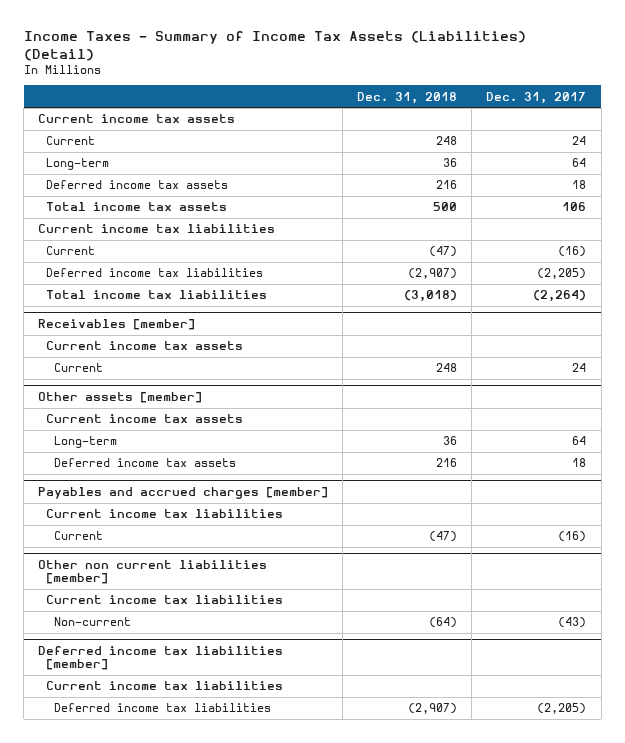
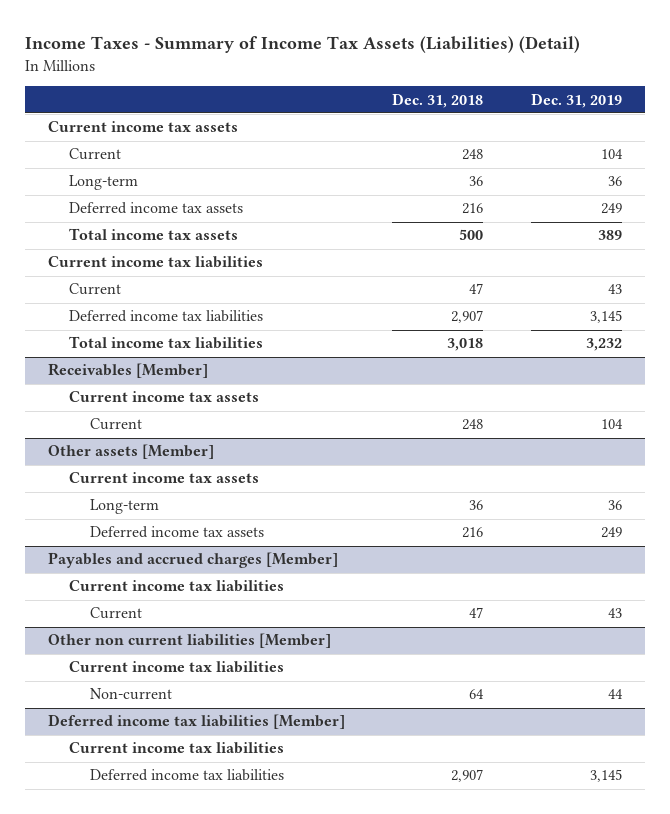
[486,91,587,104] Dec. 31, 2017 -> none
none -> [530,92,622,108] Dec. 31, 2019
[429,246,458,258] (47) -> [469,283,484,295] 47
[408,268,458,280] (2,907) -> [451,310,484,324] 2,907
[404,290,458,303] (3,018) -> [447,338,484,352] 3,018
[38,319,196,331] Receivables [member] -> [48,363,209,379] Receivables [Member]
[38,392,203,404] Other assets [member] -> [48,444,215,460] Other assets [Member]
[38,487,329,500] Payables and accrued charges [member] -> [48,552,339,569] Payables and accrued charges [Member]
[429,531,458,543] (47) -> [469,607,484,619] 47
[38,560,268,585] Other non current liabilities [member] -> [48,633,332,649] Other non current liabilities [Member]
[429,617,458,629] (64) -> [469,689,485,700] 64
[38,646,284,671] Deferred income tax liabilities [member] -> [48,714,346,730] Deferred income tax liabilities [Member]
[408,703,458,715] (2,907) -> [451,769,484,783] 2,907

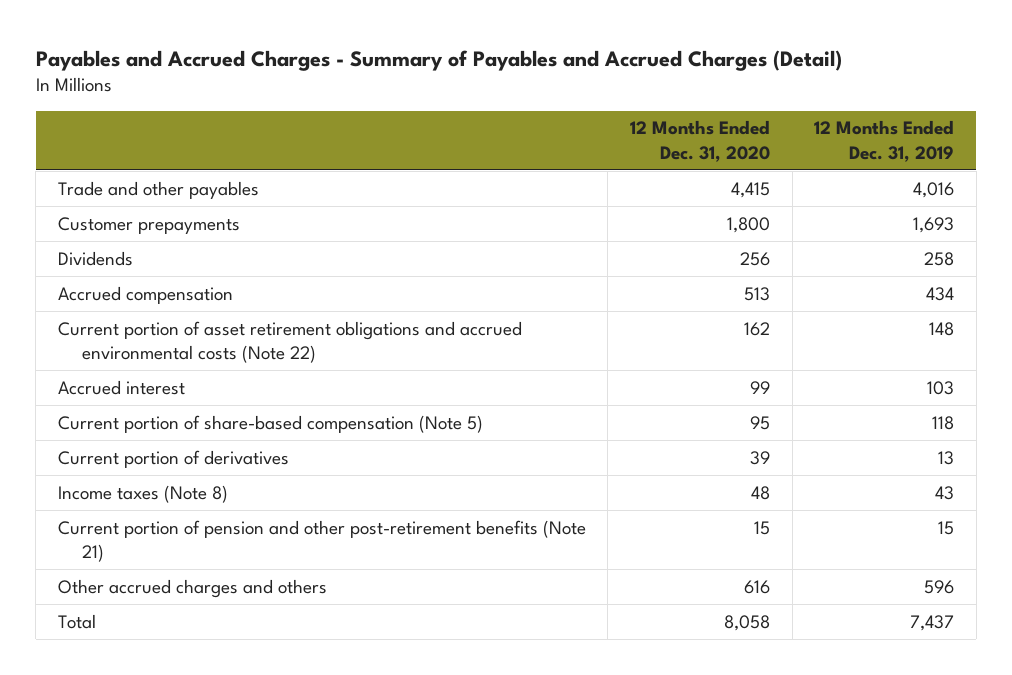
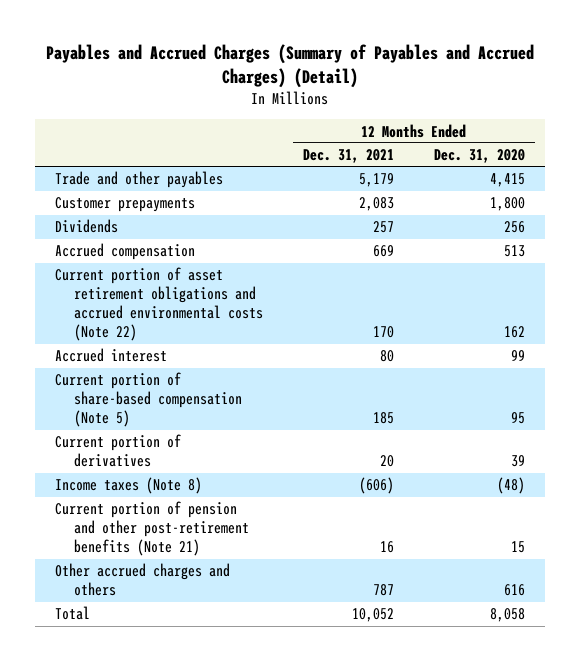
[35,49,842,71] Payables and Accrued Charges - Summary of Payables and Accrued Charges (Detail) -> [45,43,534,88] Payables and Accrued Charges (Summary of Payables and Accrued Charges) (Detail)
[814,120,955,162] 12 Months Ended Dec. 31, 2019 -> none
none -> [302,149,394,164] Dec. 31, 2021
[750,485,770,500] 48 -> [497,477,526,495] (48)

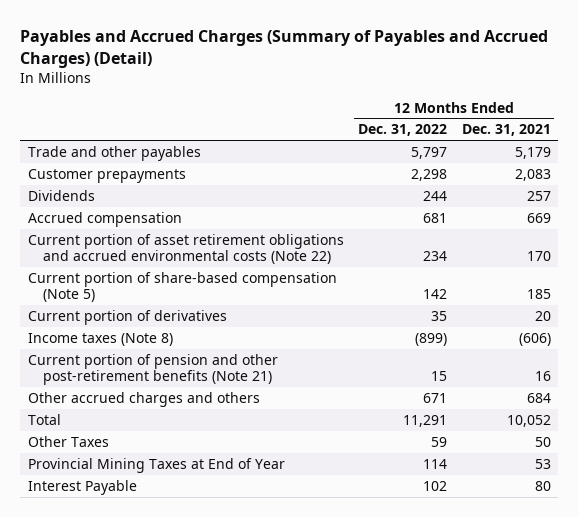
[434,149,526,164] Dec. 31, 2020 -> none
none -> [358,124,448,137] Dec. 31, 2022
[54,348,167,363] Accrued interest -> none
[372,584,394,597] 787 -> [526,392,551,403] 684
none -> [27,435,109,447] Other Taxes
none -> [27,457,285,473] Provincial Mining Taxes at End of Year
none -> [27,479,137,495] Interest Payable

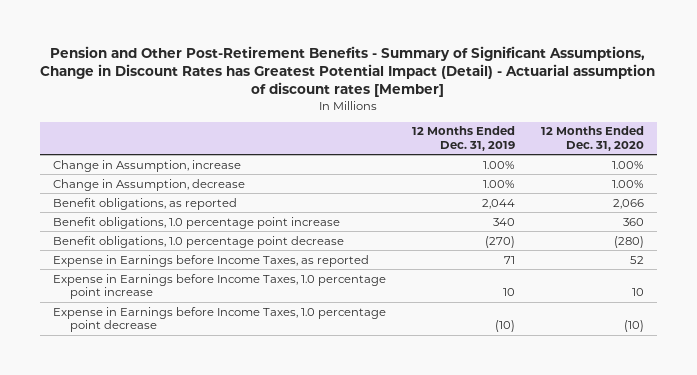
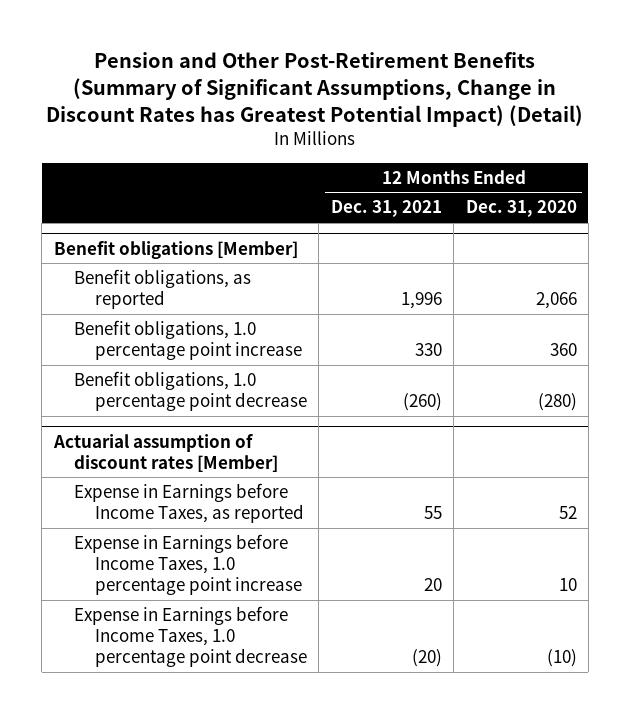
[40,45,656,98] Pension and Other Post-Retirement Benefits - Summary of Significant Assumptions, Change in Discount Rates has Greatest Potential Impact (Detail) - Actuarial assumption of discount rates [Member] -> [46,52,584,127] Pension and Other Post-Retirement Benefits (Summary of Significant Assumptions, Change in Discount Rates has Greatest Potential Impact) (Detail)
[411,126,515,151] 12 Months Ended Dec. 31, 2019 -> none
none -> [330,200,442,218] Dec. 31, 2021
[52,159,241,172] Change in Assumption, increase -> none
[52,178,245,191] Change in Assumption, decrease -> none
none -> [53,240,298,259] Benefit obligations [Member]
none -> [52,433,279,472] Actuarial assumption of discount rates [Member]

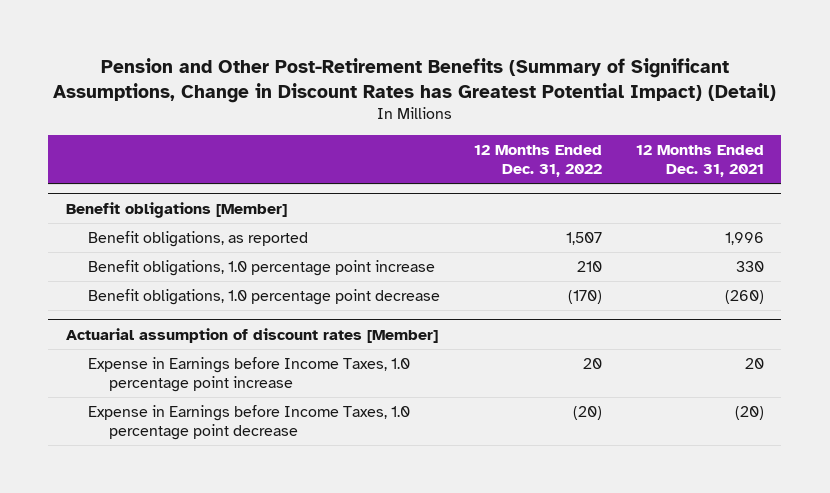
[465,200,577,218] Dec. 31, 2020 -> none
none -> [473,144,602,178] 12 Months Ended Dec. 31, 2022
[74,483,305,524] Expense in Earnings before Income Taxes, as reported -> none

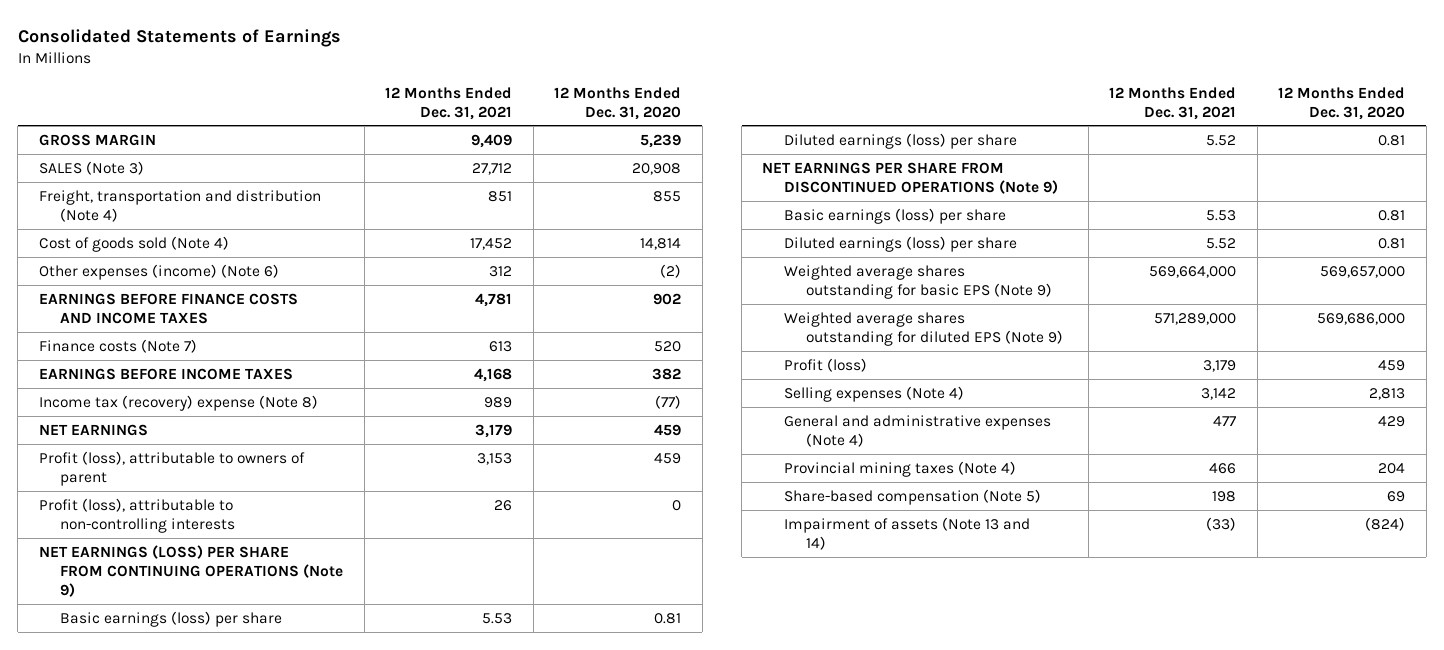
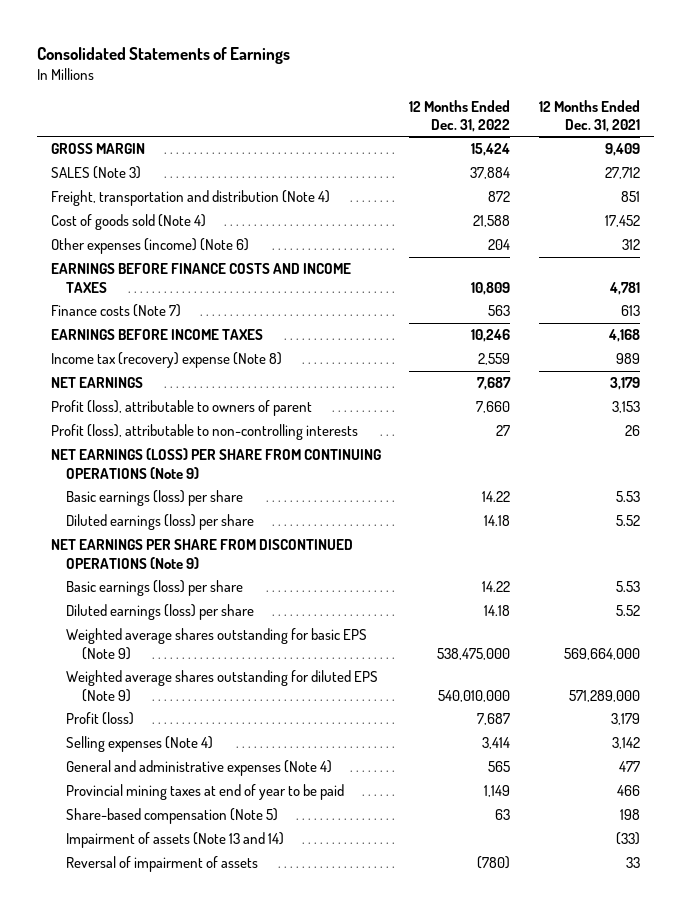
[554,86,682,120] 12 Months Ended Dec. 31, 2020 -> none
none -> [409,99,511,132] 12 Months Ended Dec. 31, 2022
[784,460,1017,477] Provincial mining taxes (Note 4) -> [66,784,345,801] Provincial mining taxes at end of year to be paid
none -> [66,856,259,873] Reversal of impairment of assets

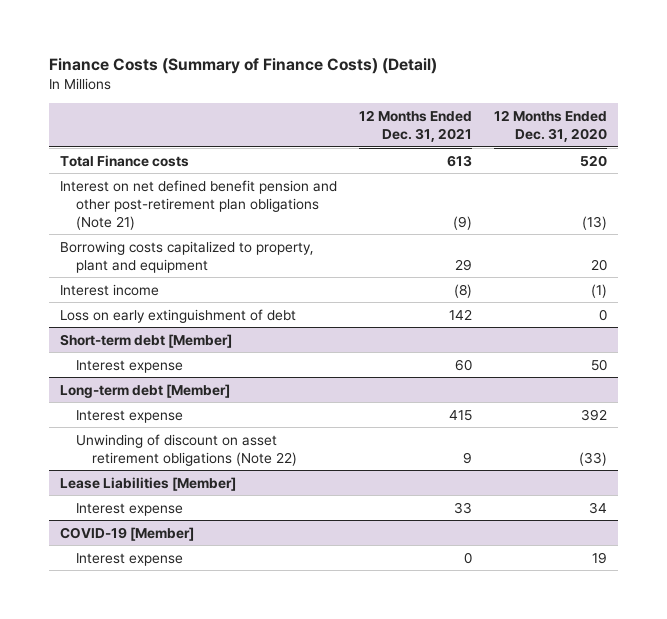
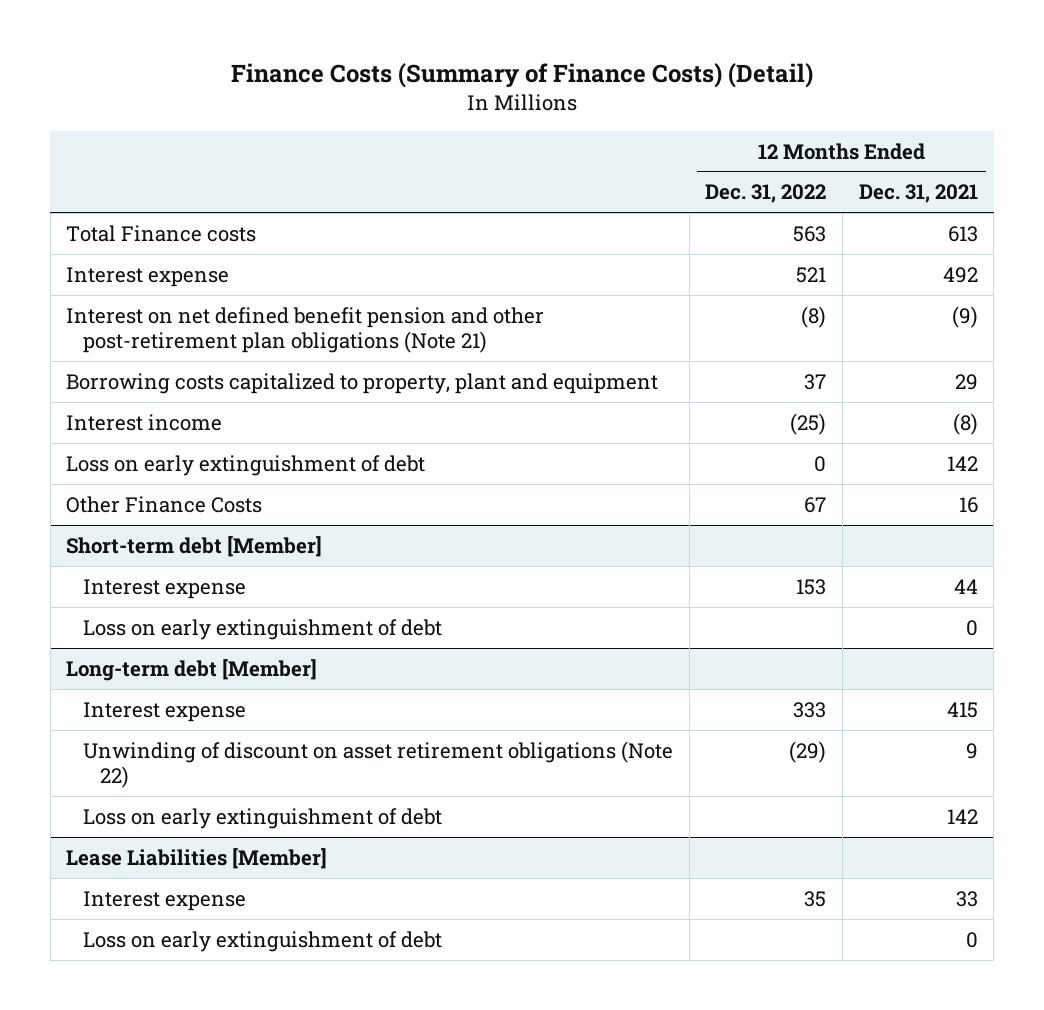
[494,109,608,143] 12 Months Ended Dec. 31, 2020 -> none
none -> [705,184,827,204] Dec. 31, 2022
none -> [66,266,230,287] Interest expense
none -> [66,495,263,513] Other Finance Costs
[454,358,472,371] 60 -> [953,578,978,594] 44
none -> [83,618,443,640] Loss on early extinguishment of debt
none -> [83,807,443,829] Loss on early extinguishment of debt
[59,526,194,541] COVID-19 [Member] -> none
[75,552,183,566] Interest expense -> none
none -> [83,930,443,952] Loss on early extinguishment of debt

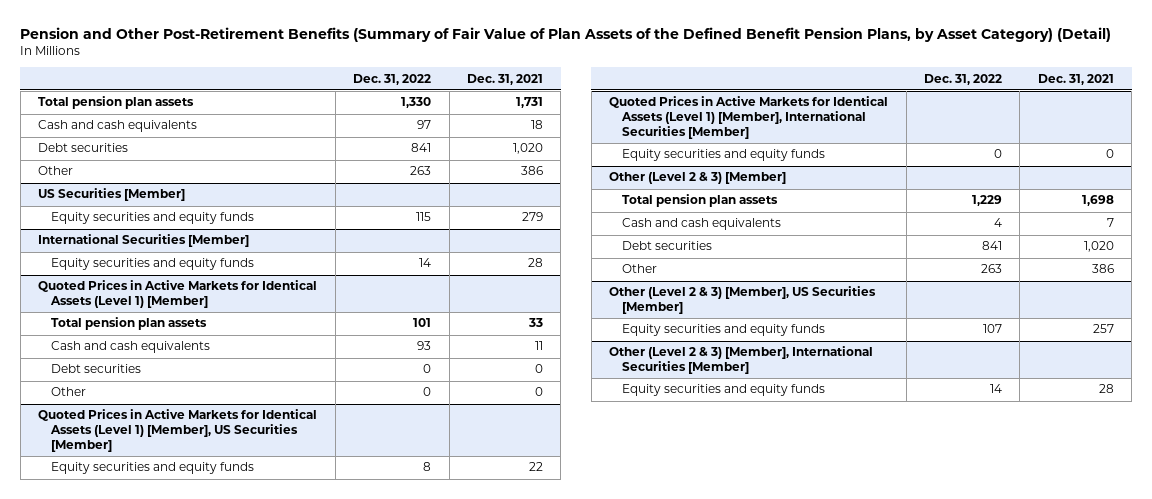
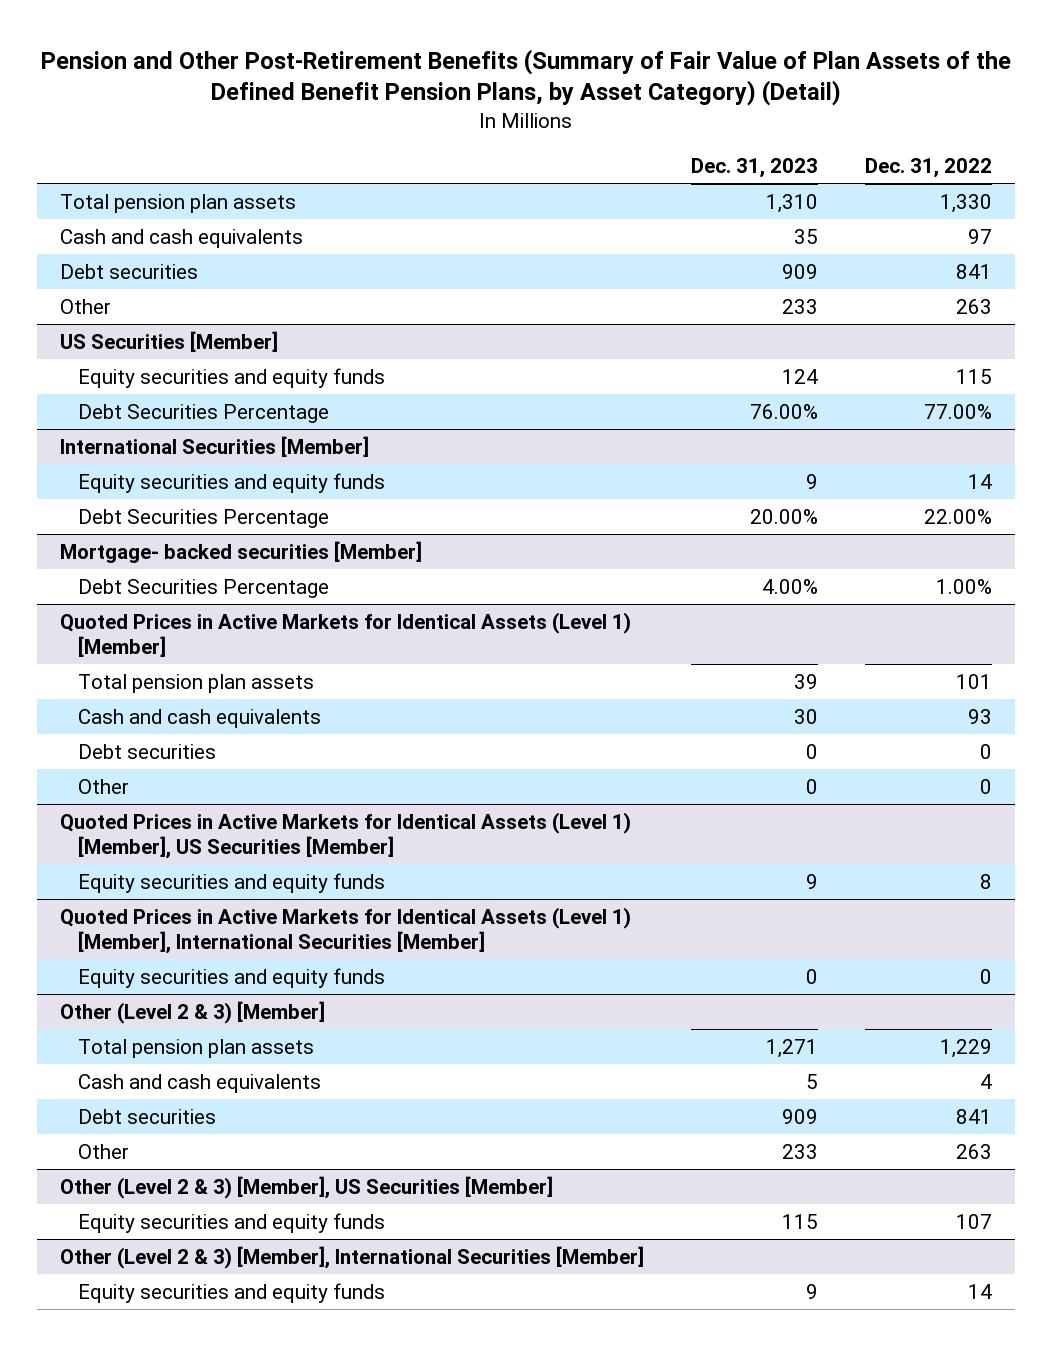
[467,73,544,85] Dec. 31, 2021 -> none
none -> [691,157,819,178] Dec. 31, 2023
none -> [77,403,329,423] Debt Securities Percentage
none -> [77,508,329,528] Debt Securities Percentage
none -> [60,540,423,563] Mortgage- backed securities [Member]
none -> [77,578,329,598] Debt Securities Percentage

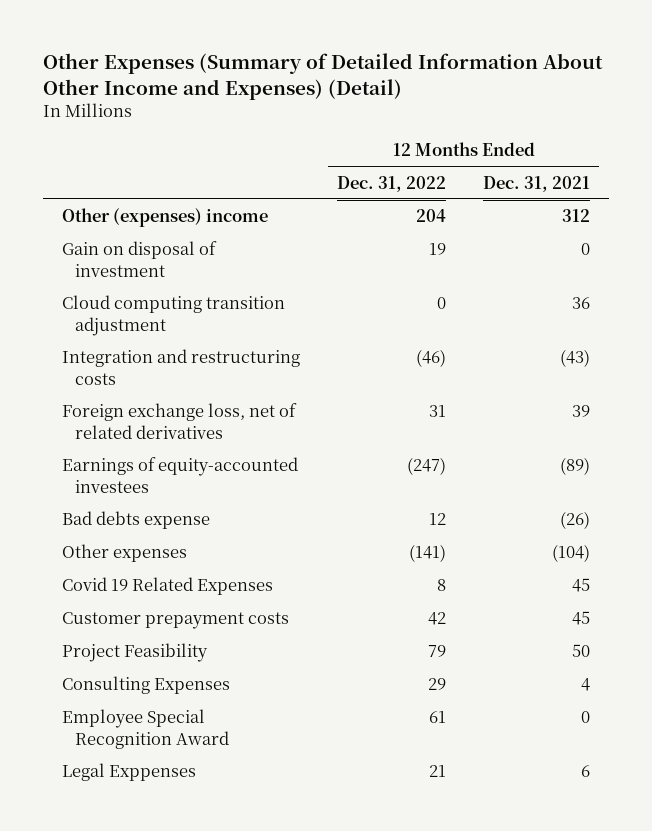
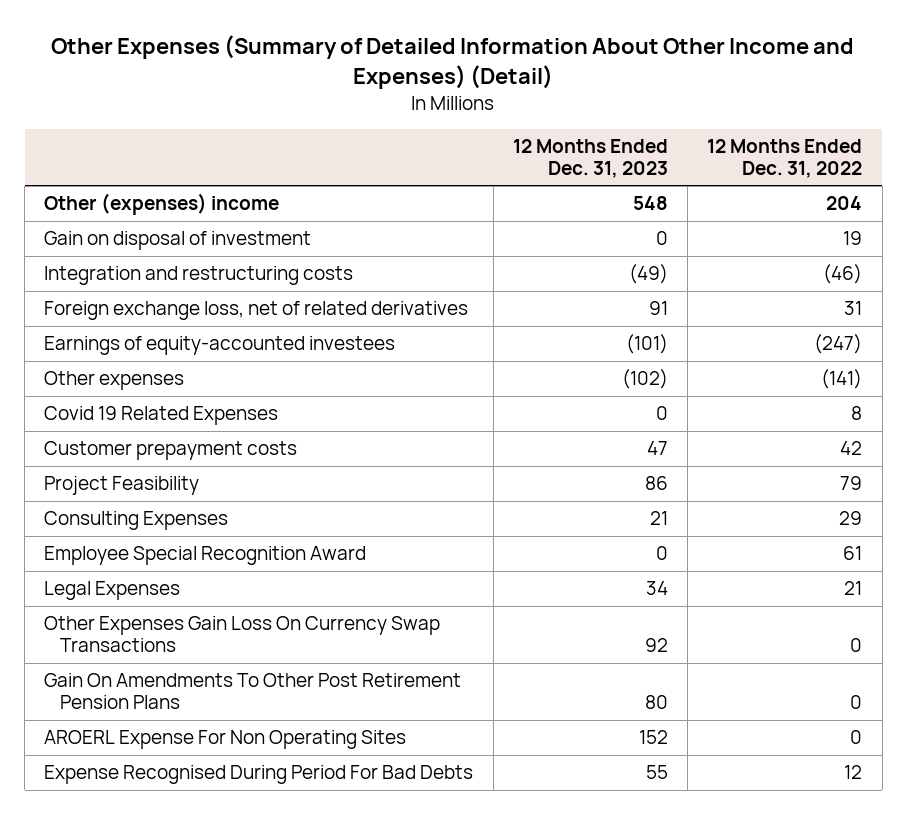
[483,175,591,192] Dec. 31, 2021 -> none
none -> [512,138,668,179] 12 Months Ended Dec. 31, 2023
[61,295,285,336] Cloud computing transition adjustment -> none
[61,511,210,530] Bad debts expense -> none
[61,763,196,782] Legal Exppenses -> [44,581,181,601] Legal Expenses
none -> [44,616,441,653] Other Expenses Gain Loss On Currency Swap Transactions
none -> [44,673,462,710] Gain On Amendments To Other Post Retirement Pension Plans
none -> [44,730,407,750] AROERL Expense For Non Operating Sites
none -> [44,765,474,785] Expense Recognised During Period For Bad Debts

